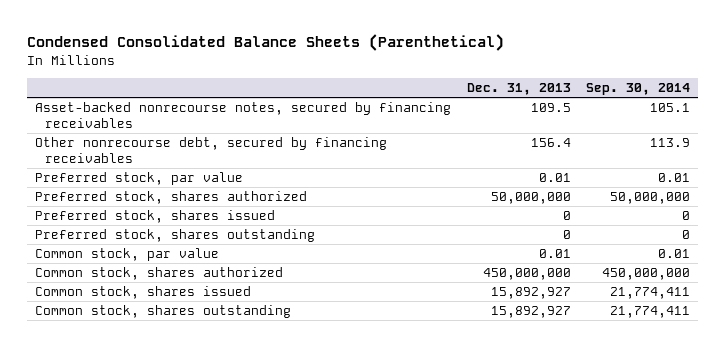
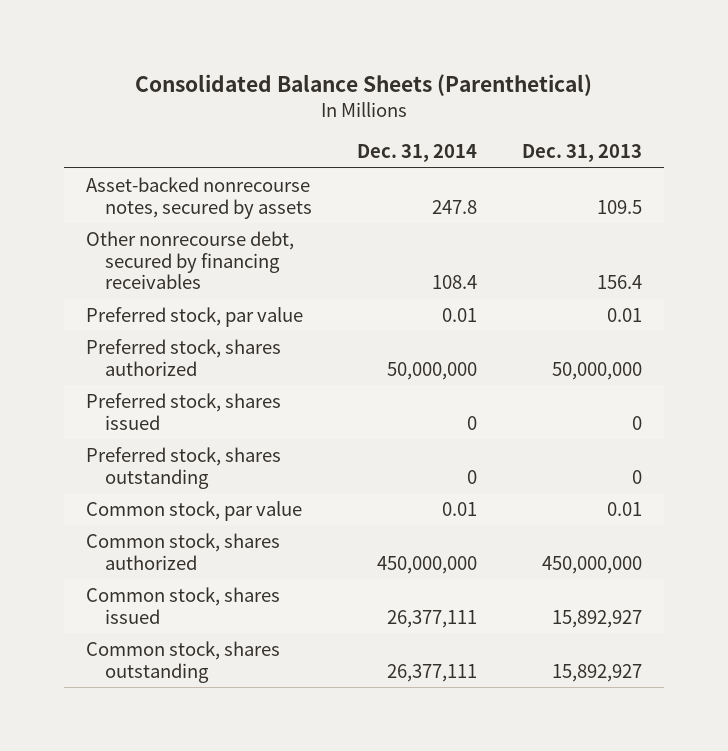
[26,34,504,52] Condensed Consolidated Balance Sheets (Parenthetical) -> [135,74,593,97] Consolidated Balance Sheets (Parenthetical)
[586,83,691,96] Sep. 30, 2014 -> none
none -> [356,143,477,162] Dec. 31, 2014
[34,102,451,128] Asset-backed nonrecourse notes, secured by financing receivables -> [86,176,312,219] Asset-backed nonrecourse notes, secured by assets

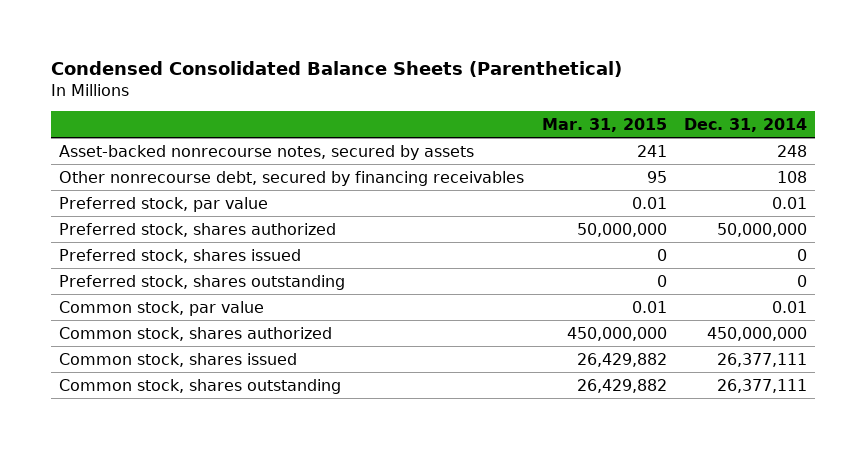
[135,74,593,97] Consolidated Balance Sheets (Parenthetical) -> [50,60,622,77] Condensed Consolidated Balance Sheets (Parenthetical)
[521,143,642,162] Dec. 31, 2013 -> none
none -> [541,117,667,132] Mar. 31, 2015
[431,199,477,214] 247.8 -> [776,144,807,157] 248
[431,275,477,290] 108.4 -> [776,170,807,183] 108

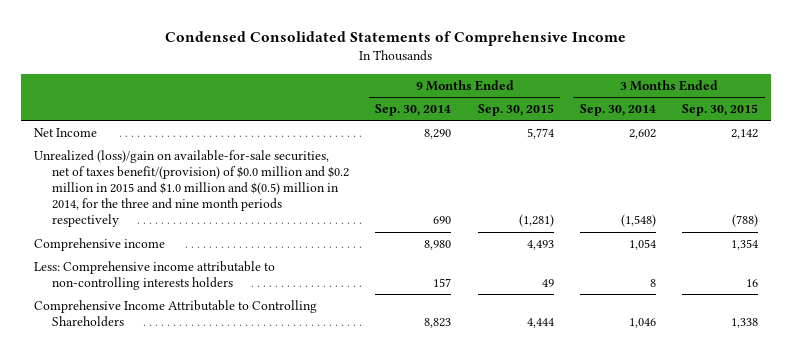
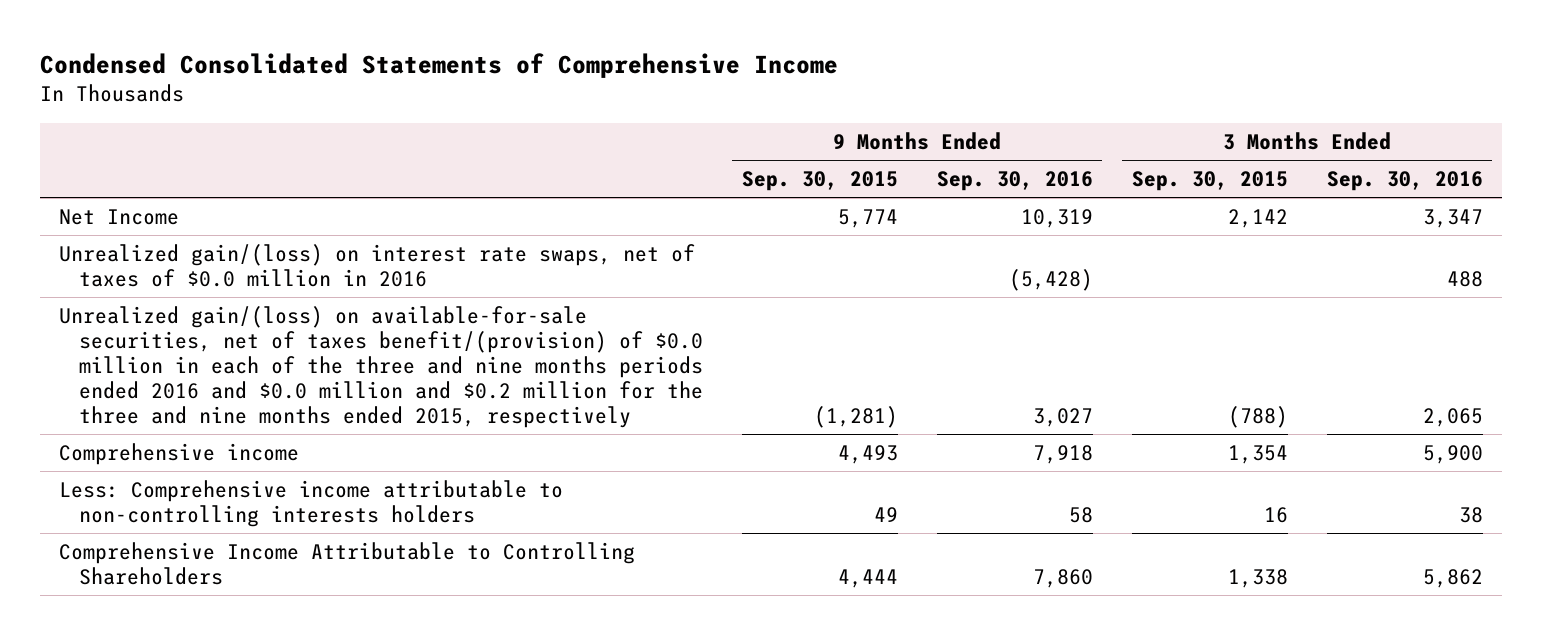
[375,104,452,117] Sep. 30, 2014 -> none
[579,104,656,117] Sep. 30, 2014 -> none
none -> [936,171,1093,192] Sep. 30, 2016
none -> [1326,171,1483,192] Sep. 30, 2016
none -> [59,244,696,288] Unrealized gain/(loss) on interest rate swaps, net of taxes of $0.0 million in 2016
[34,149,350,228] Unrealized (loss)/gain on available-for-sale securities, net of taxes benefit/(provision) of $0.0 million and $0.2 million in 2015 and $1.0 million and $(0.5) million in 2014, for the three and nine month periods respectively -> [59,306,703,428] Unrealized gain/(loss) on available-for-sale securities, net of taxes benefit/(provision) of $0.0 million in each of the three and nine months periods ended 2016 and $0.0 million and $0.2 million for the three and nine months ended 2015, respectively

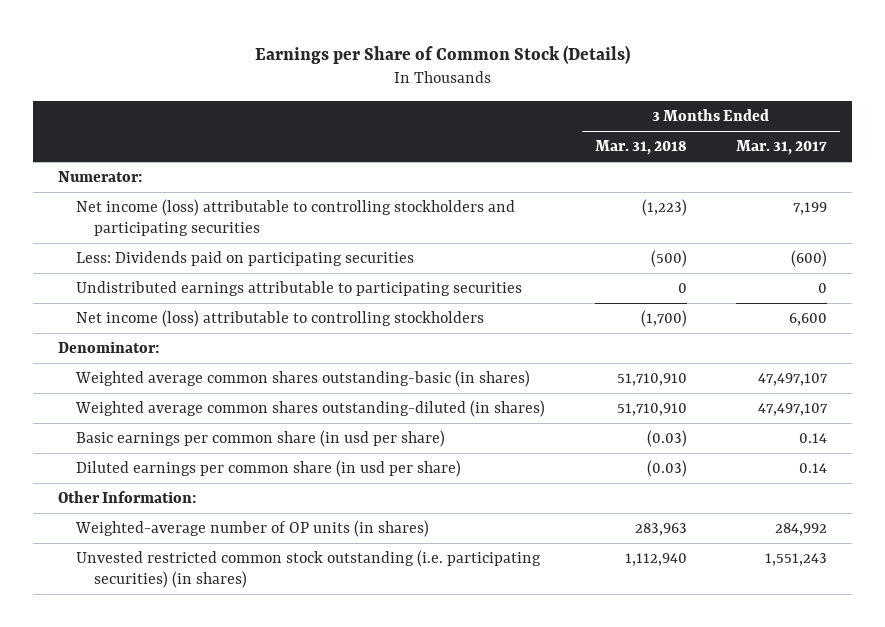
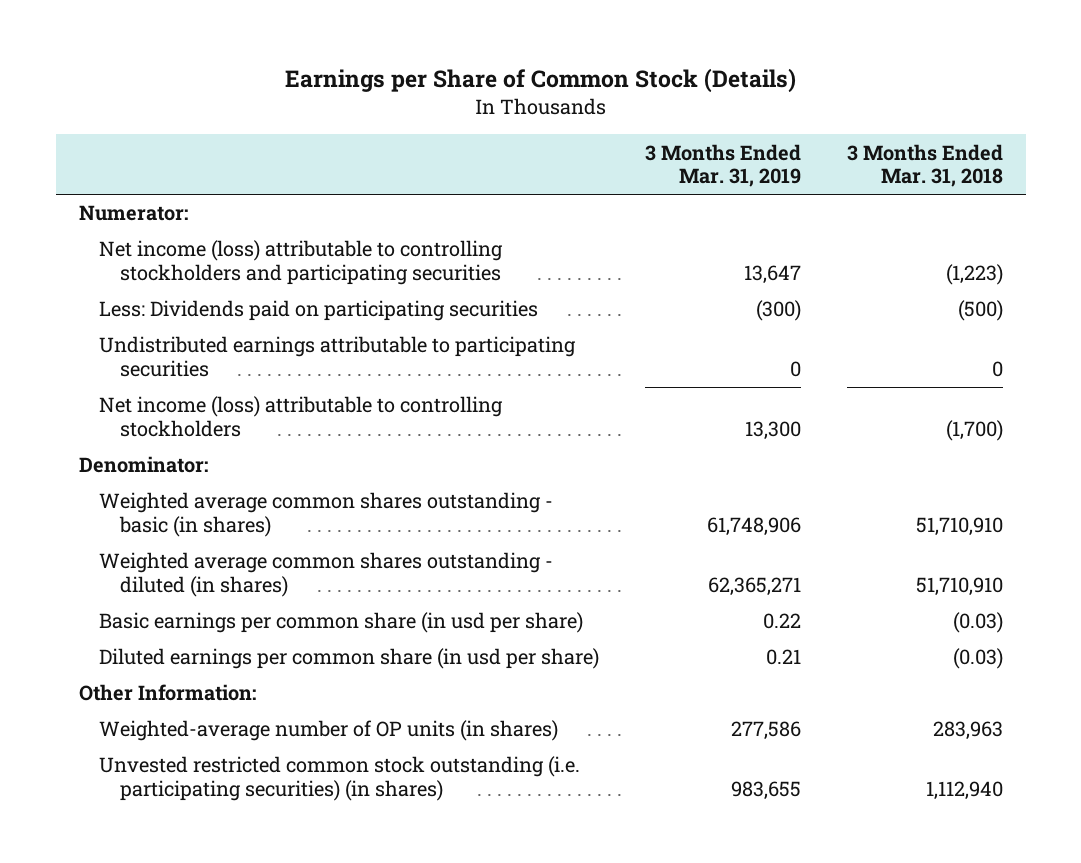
[736,140,828,156] Mar. 31, 2017 -> none
none -> [645,143,802,188] 3 Months Ended Mar. 31, 2019
[75,370,531,388] Weighted average common shares outstanding-basic (in shares) -> [99,492,554,538] Weighted average common shares outstanding - basic (in shares)
[75,400,546,418] Weighted average common shares outstanding-diluted (in shares) -> [99,552,554,598] Weighted average common shares outstanding - diluted (in shares)

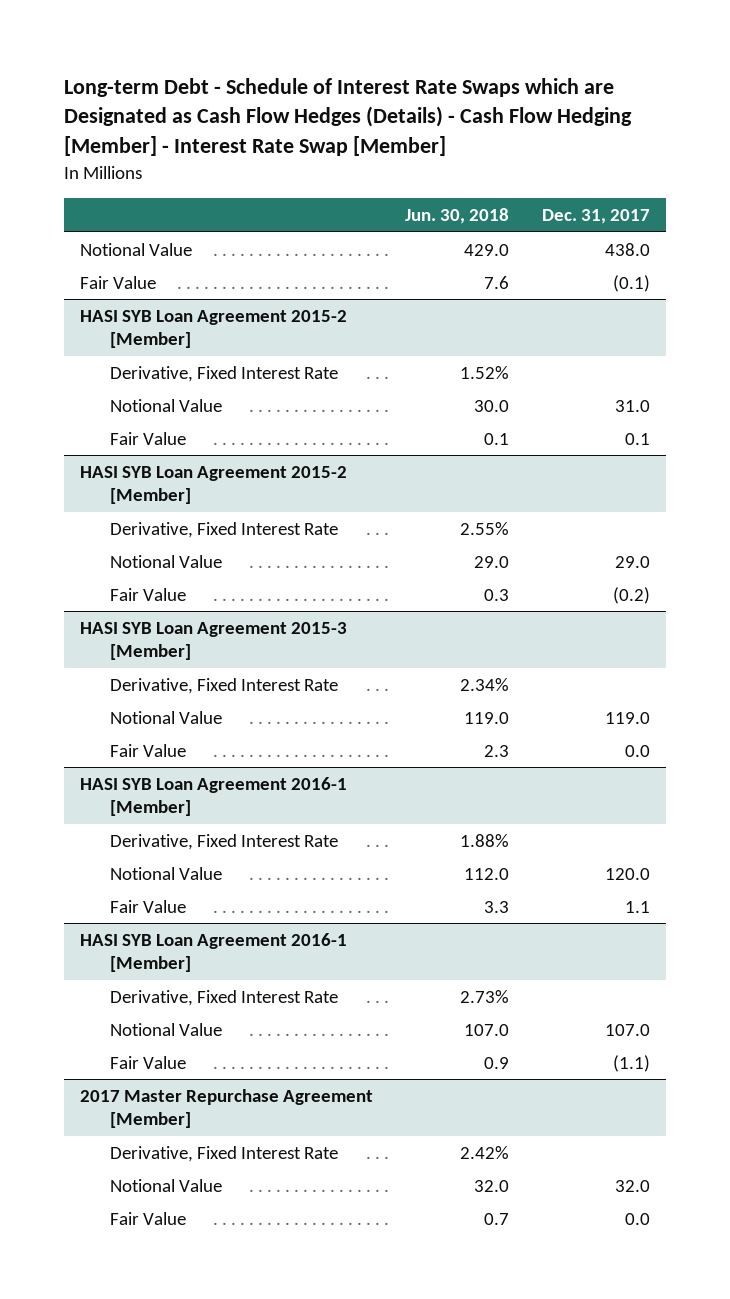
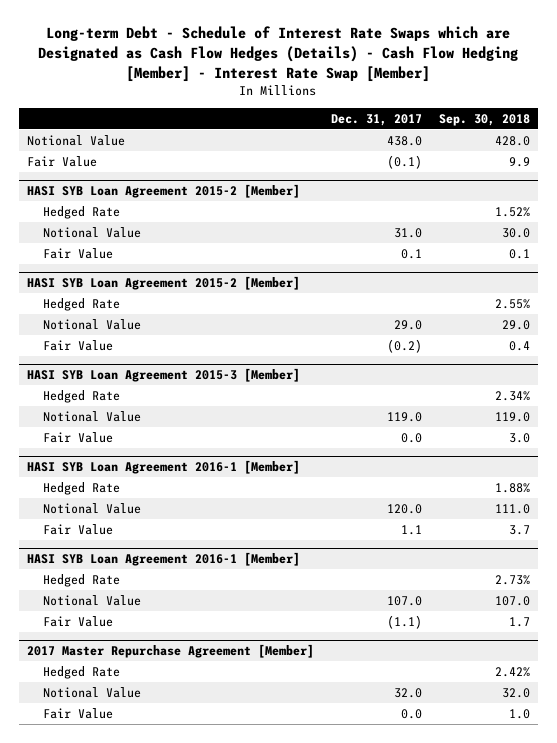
[405,208,510,225] Jun. 30, 2018 -> none
none -> [438,113,530,126] Sep. 30, 2018
[109,365,338,382] Derivative, Fixed Interest Rate -> [43,205,121,219] Hedged Rate
[109,521,338,538] Derivative, Fixed Interest Rate -> [43,297,121,311] Hedged Rate
[109,677,338,694] Derivative, Fixed Interest Rate -> [43,389,121,403] Hedged Rate
[109,833,338,850] Derivative, Fixed Interest Rate -> [43,481,121,495] Hedged Rate
[109,989,338,1006] Derivative, Fixed Interest Rate -> [43,573,121,587] Hedged Rate
[109,1145,338,1162] Derivative, Fixed Interest Rate -> [43,665,121,679] Hedged Rate

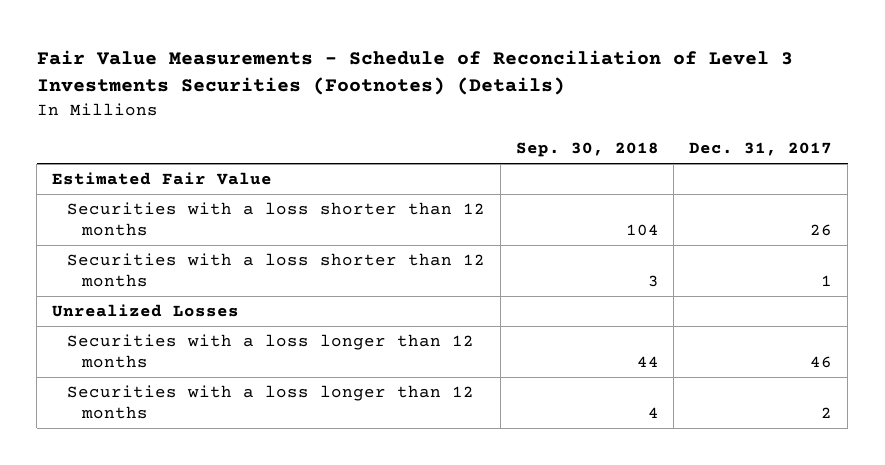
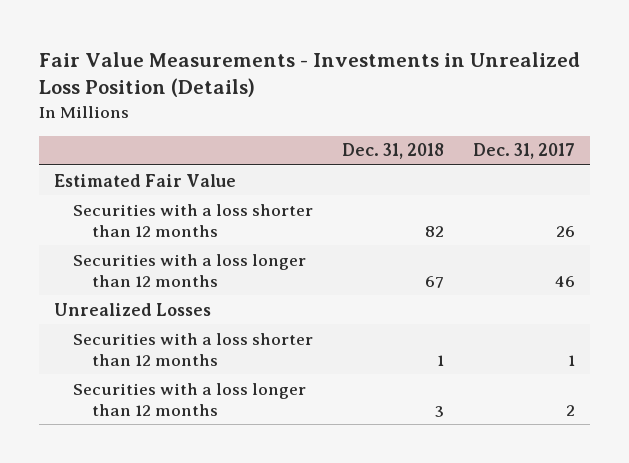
[36,50,793,96] Fair Value Measurements - Schedule of Reconciliation of Level 3 Investments Securities (Footnotes) (Details) -> [39,51,581,98] Fair Value Measurements - Investments in Unrealized Loss Position (Details)
[515,141,659,157] Sep. 30, 2018 -> none
none -> [342,143,445,160] Dec. 31, 2018
[52,304,240,318] Unrealized Losses -> [53,302,211,316] Unrealized Losses
[66,253,485,287] Securities with a loss shorter than 12 months -> [72,332,313,366] Securities with a loss shorter than 12 months

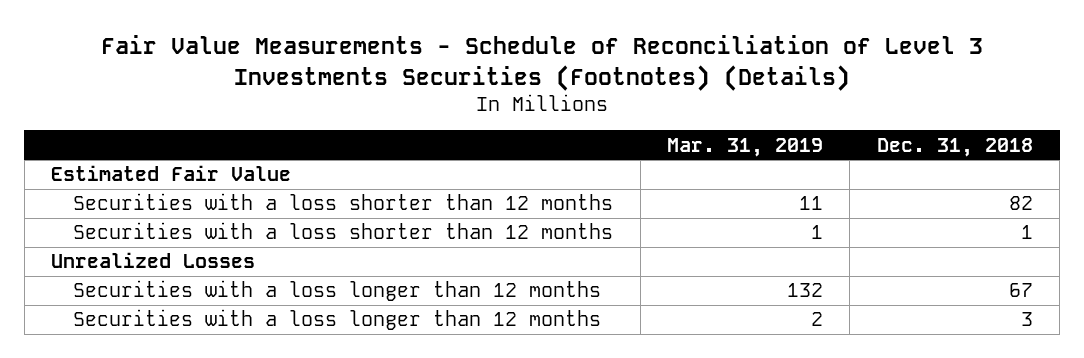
[39,51,581,98] Fair Value Measurements - Investments in Unrealized Loss Position (Details) -> [101,35,984,91] Fair Value Measurements - Schedule of Reconciliation of Level 3 Investments Securities (Footnotes) (Details)
[473,143,576,160] Dec. 31, 2017 -> none
none -> [666,137,823,157] Mar. 31, 2019
[53,302,211,316] Unrealized Losses -> [51,252,256,269] Unrealized Losses
[72,253,306,287] Securities with a loss longer than 12 months -> [73,280,602,302] Securities with a loss longer than 12 months

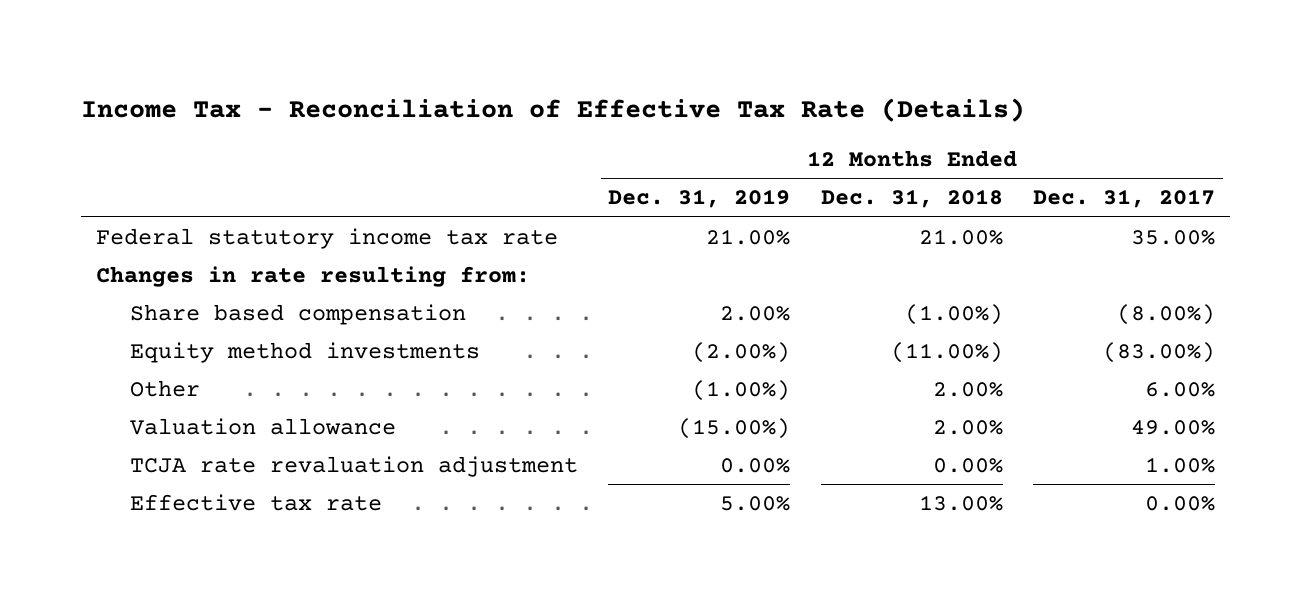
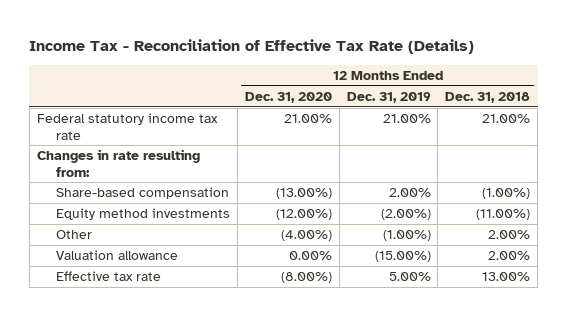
[1032,189,1215,209] Dec. 31, 2017 -> none
none -> [244,91,332,103] Dec. 31, 2020
[129,303,466,325] Share based compensation -> [56,187,230,200] Share-based compensation
[129,455,578,477] TCJA rate revaluation adjustment -> none

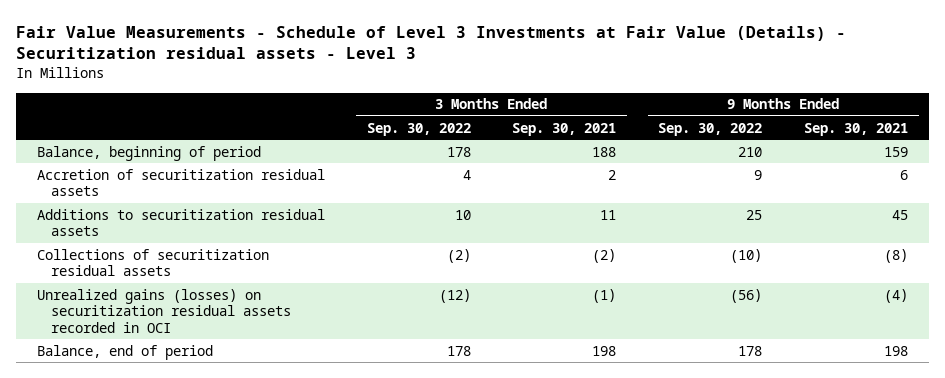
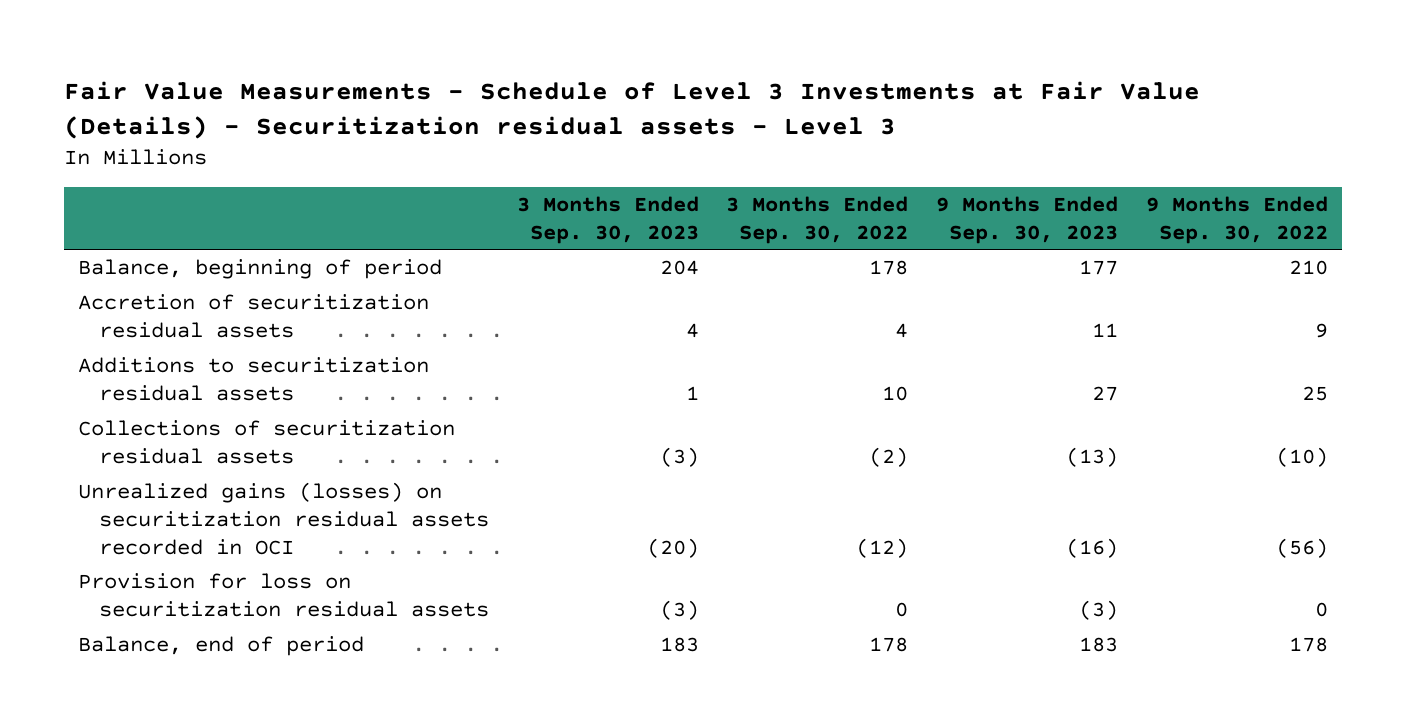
[512,122,617,136] Sep. 30, 2021 -> none
[804,122,909,136] Sep. 30, 2021 -> none
none -> [516,195,699,244] 3 Months Ended Sep. 30, 2023
none -> [936,195,1119,244] 9 Months Ended Sep. 30, 2023
none -> [77,573,490,617] Provision for loss on securitization residual assets

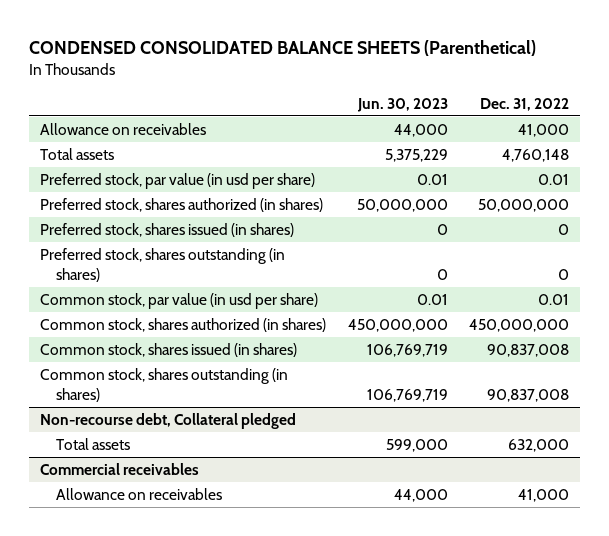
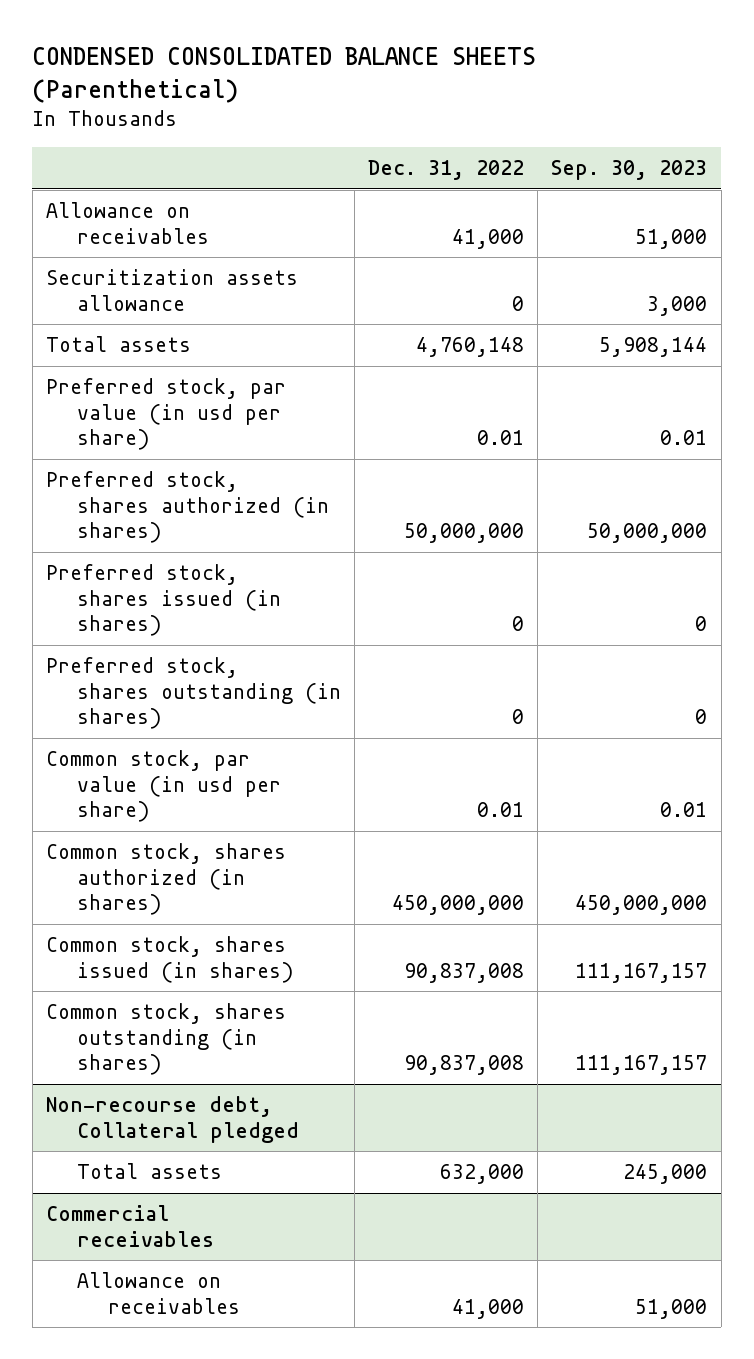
[356,97,448,112] Jun. 30, 2023 -> none
none -> [551,160,708,181] Sep. 30, 2023
none -> [46,269,299,311] Securitization assets allowance

